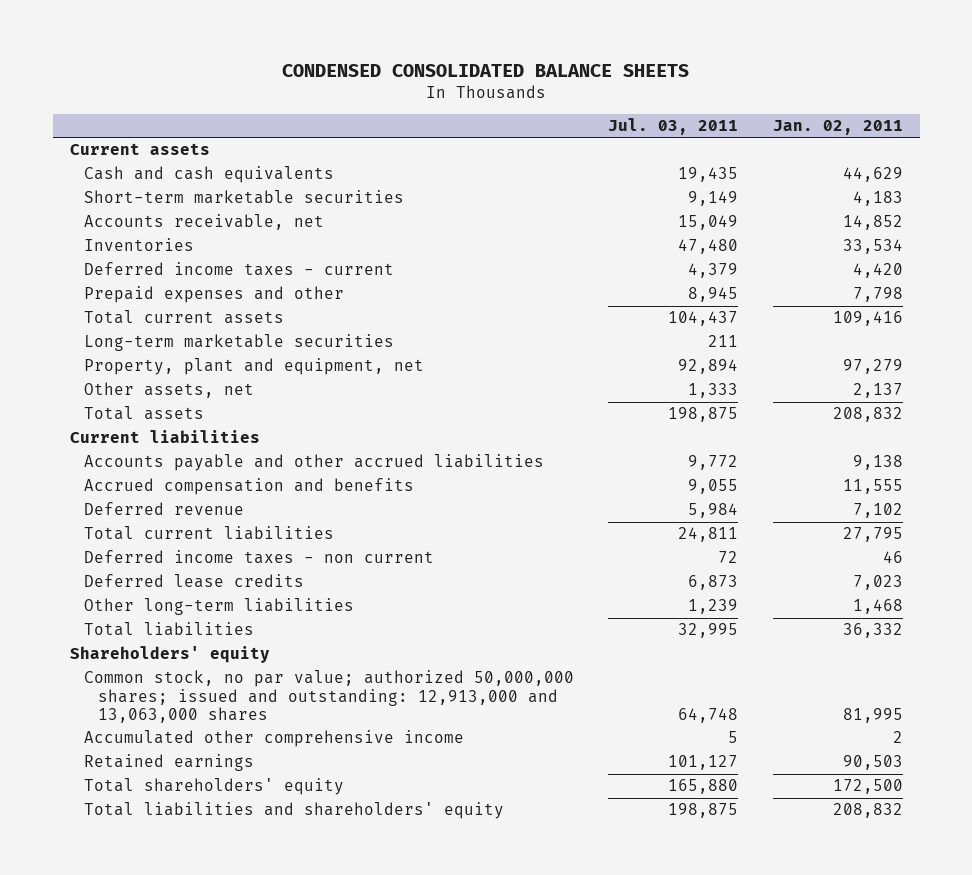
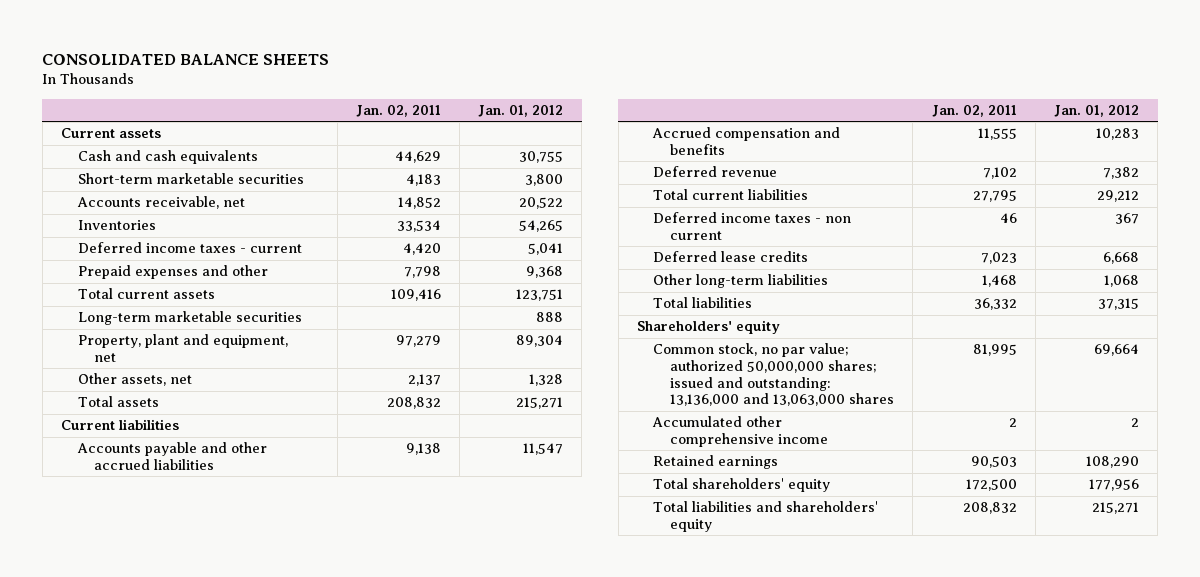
[282,63,690,77] CONDENSED CONSOLIDATED BALANCE SHEETS -> [42,53,330,65] CONSOLIDATED BALANCE SHEETS
[608,118,739,136] Jul. 03, 2011 -> none
none -> [478,104,564,117] Jan. 01, 2012
[83,670,574,724] Common stock, no par value; authorized 50,000,000 shares; issued and outstanding: 12,913,000 and 13,063,000 shares -> [653,343,895,407] Common stock, no par value; authorized 50,000,000 shares; issued and outstanding: 13,136,000 and 13,063,000 shares

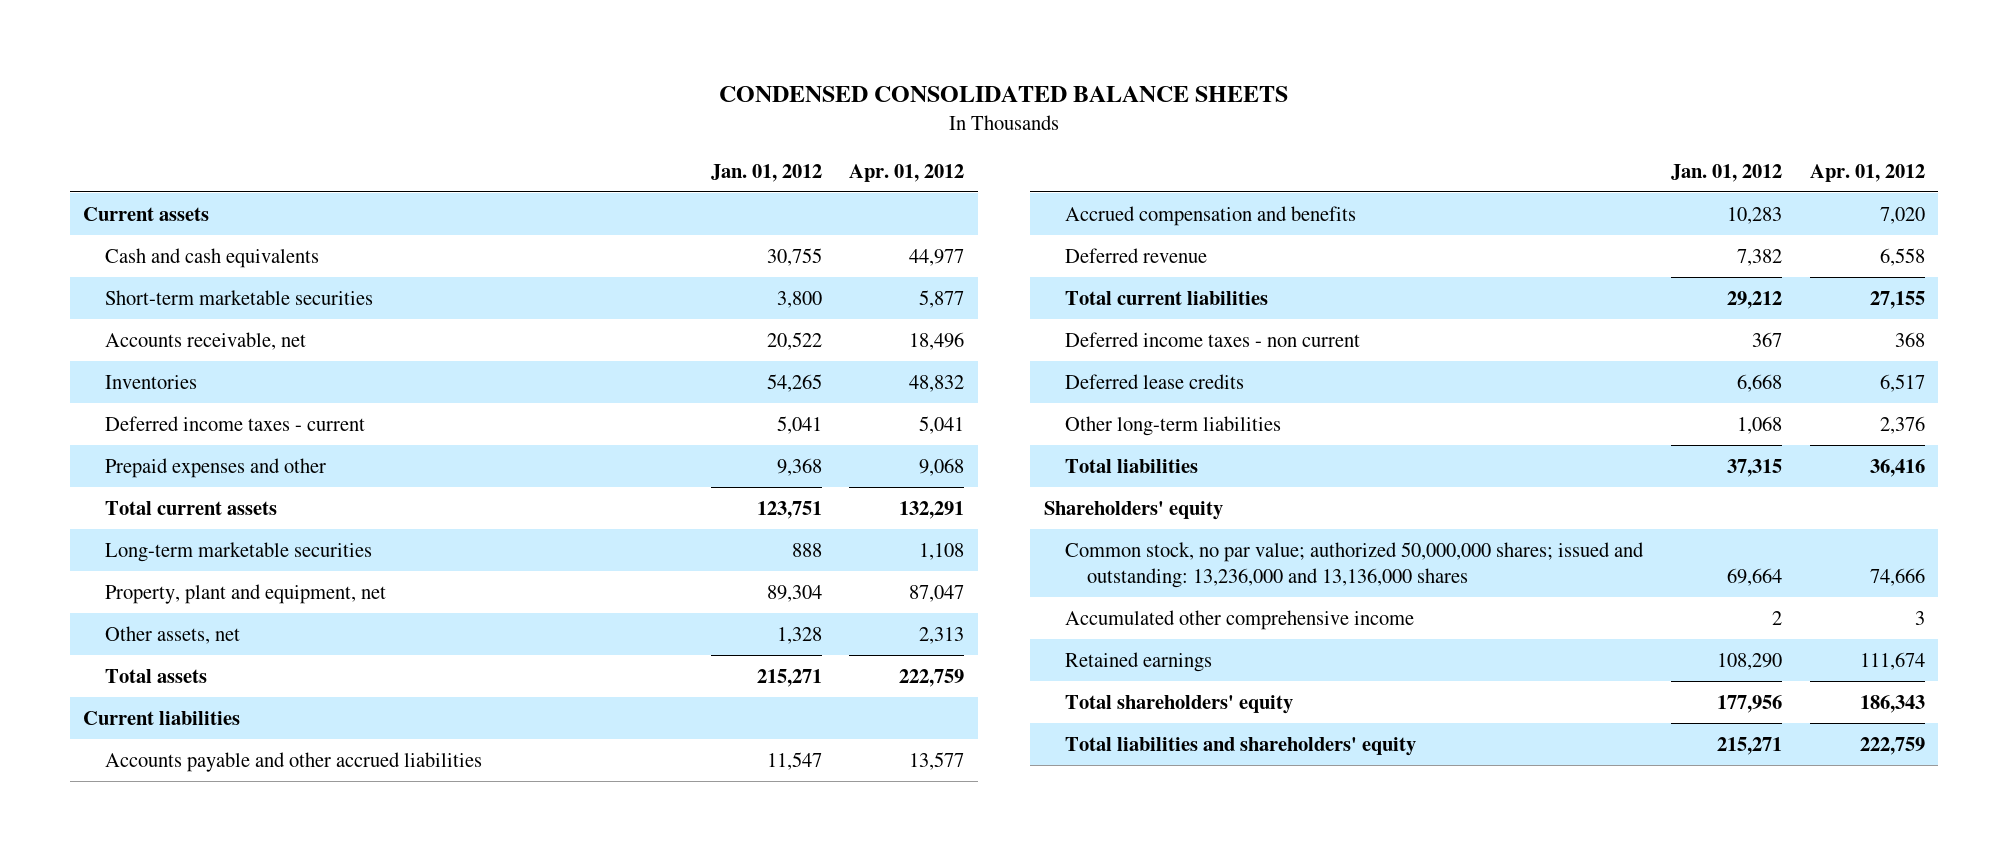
[42,53,330,65] CONSOLIDATED BALANCE SHEETS -> [718,85,1288,102] CONDENSED CONSOLIDATED BALANCE SHEETS
[355,104,441,117] Jan. 02, 2011 -> none
none -> [849,163,965,182] Apr. 01, 2012
[653,343,895,407] Common stock, no par value; authorized 50,000,000 shares; issued and outstanding: 13,136,000 and 13,063,000 shares -> [1065,541,1645,588] Common stock, no par value; authorized 50,000,000 shares; issued and outstanding: 13,236,000 and 13,136,000 shares

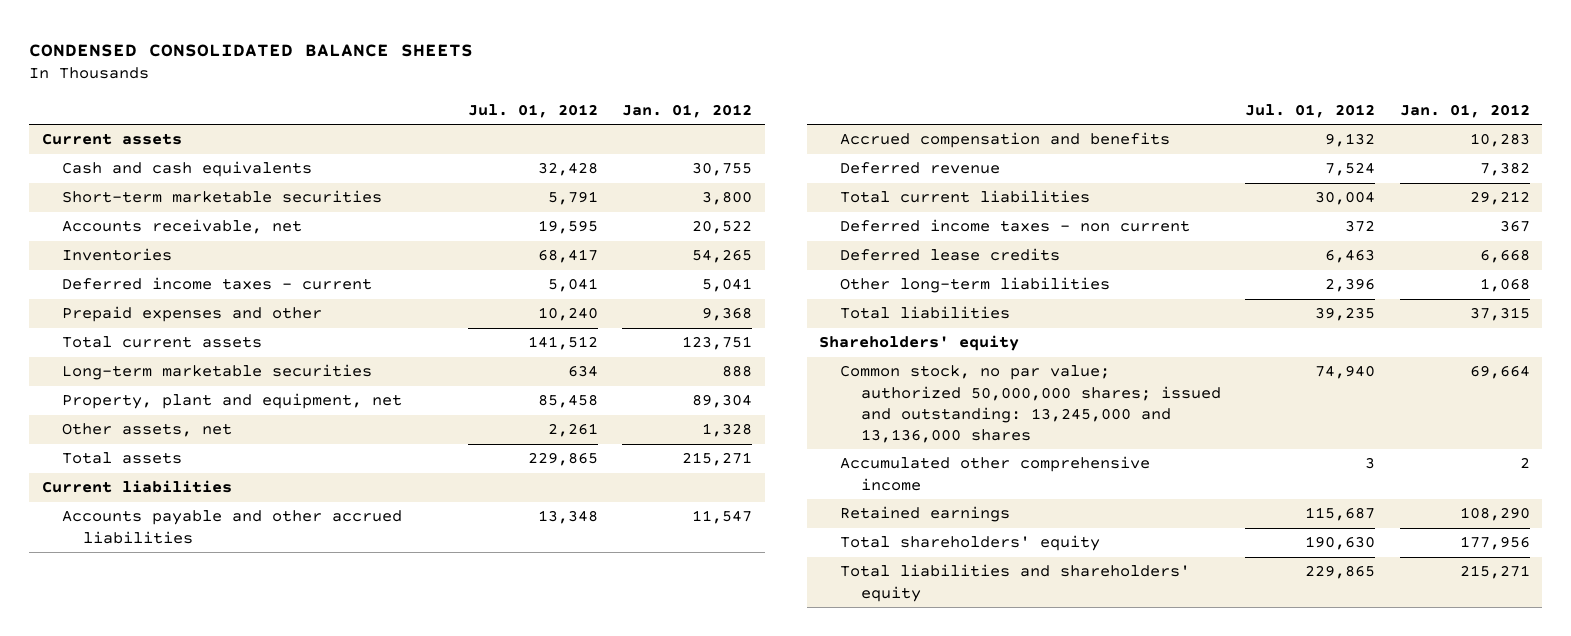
[849,163,965,182] Apr. 01, 2012 -> none
none -> [467,103,598,118] Jul. 01, 2012
[1065,541,1645,588] Common stock, no par value; authorized 50,000,000 shares; issued and outstanding: 13,236,000 and 13,136,000 shares -> [839,365,1221,443] Common stock, no par value; authorized 50,000,000 shares; issued and outstanding: 13,245,000 and 13,136,000 shares

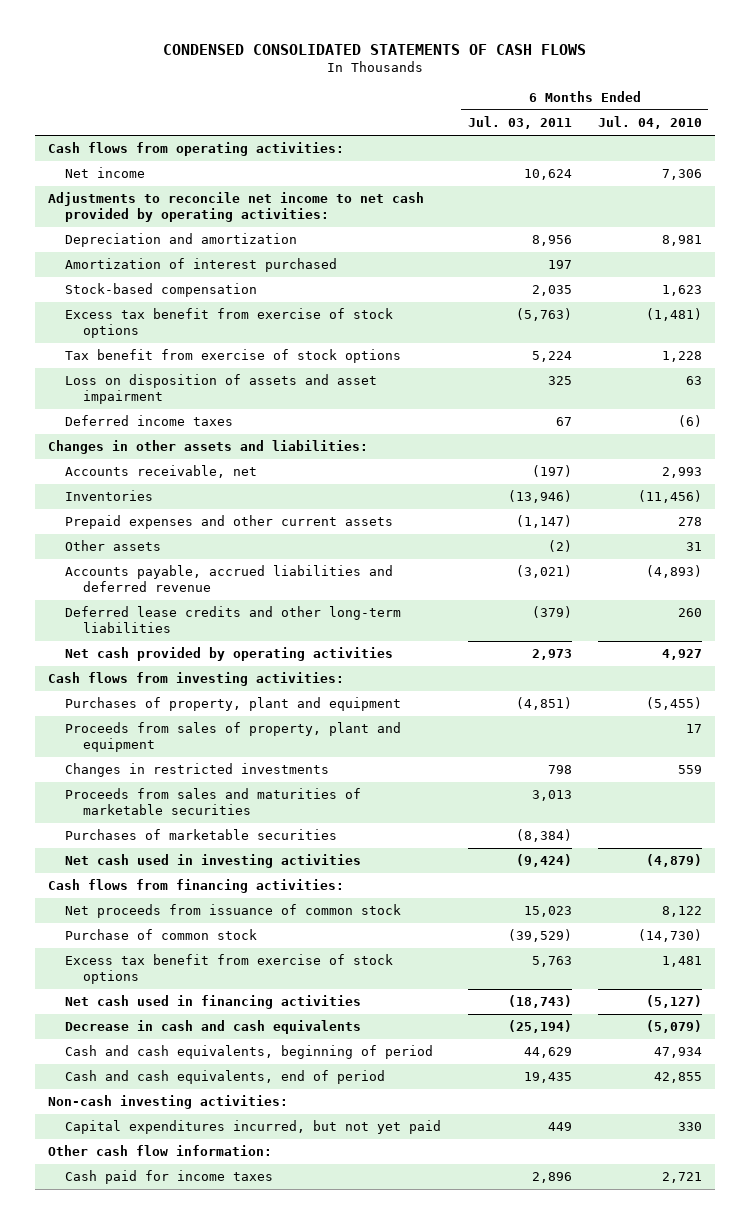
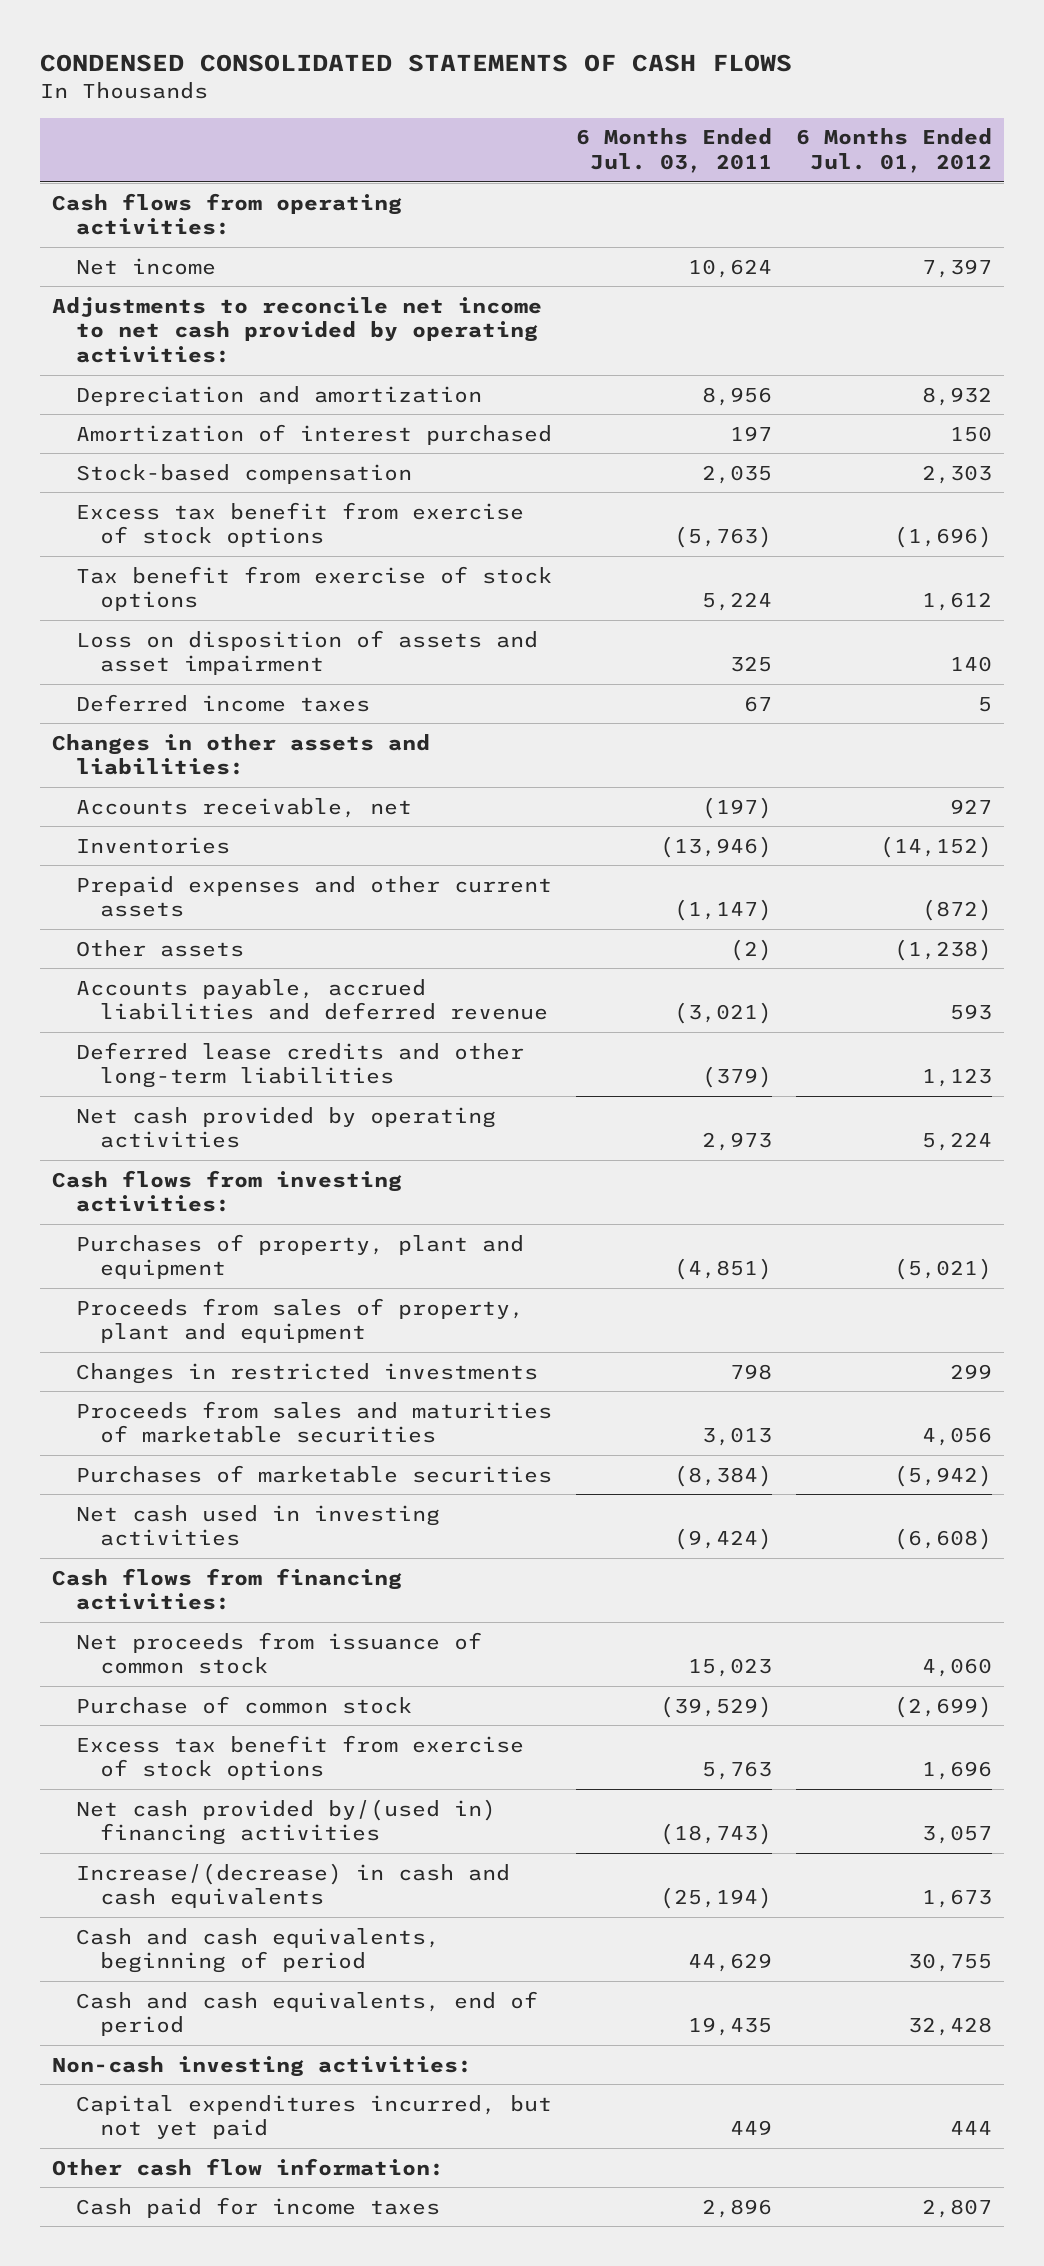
[597,116,702,130] Jul. 04, 2010 -> none
none -> [796,128,993,173] 6 Months Ended Jul. 01, 2012
[65,995,362,1010] Net cash used in financing activities -> [76,1798,497,1846] Net cash provided by/(used in) financing activities
[65,1020,362,1035] Decrease in cash and cash equivalents -> [76,1862,511,1909] Increase/(decrease) in cash and cash equivalents

